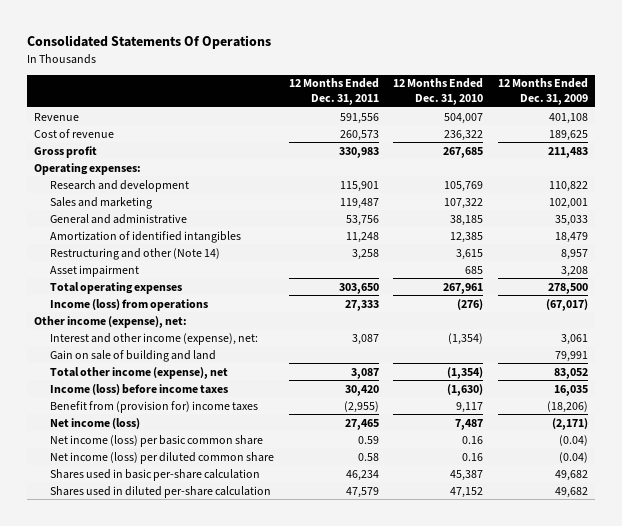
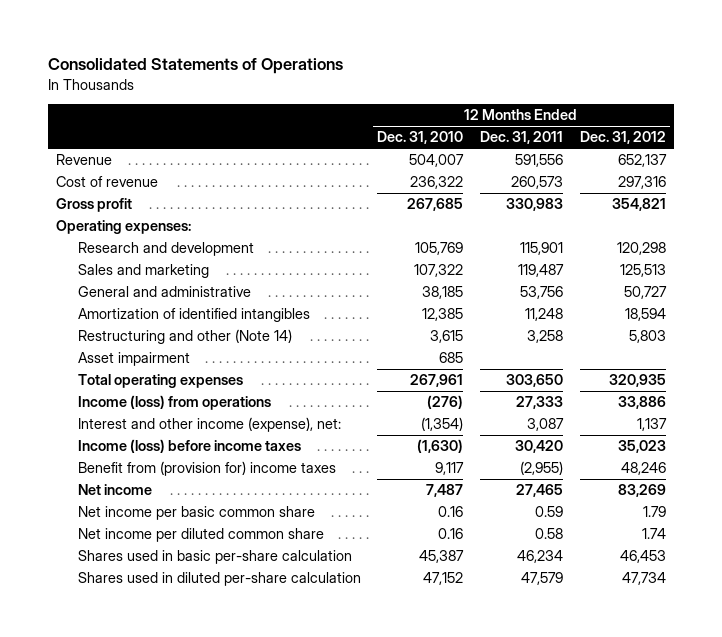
[27,35,272,50] Consolidated Statements Of Operations -> [48,58,344,75] Consolidated Statements of Operations
[497,78,588,105] 12 Months Ended Dec. 31, 2009 -> none
none -> [579,131,666,145] Dec. 31, 2012
[34,315,188,328] Other income (expense), net: -> none
[49,349,216,362] Gain on sale of building and land -> none
[49,366,228,379] Total other income (expense), net -> none
[49,417,140,429] Net income (loss) -> [77,484,152,496] Net income
[49,434,263,447] Net income (loss) per basic common share -> [77,506,315,521] Net income per basic common share
[49,451,274,464] Net income (loss) per diluted common share -> [77,528,324,543] Net income per diluted common share

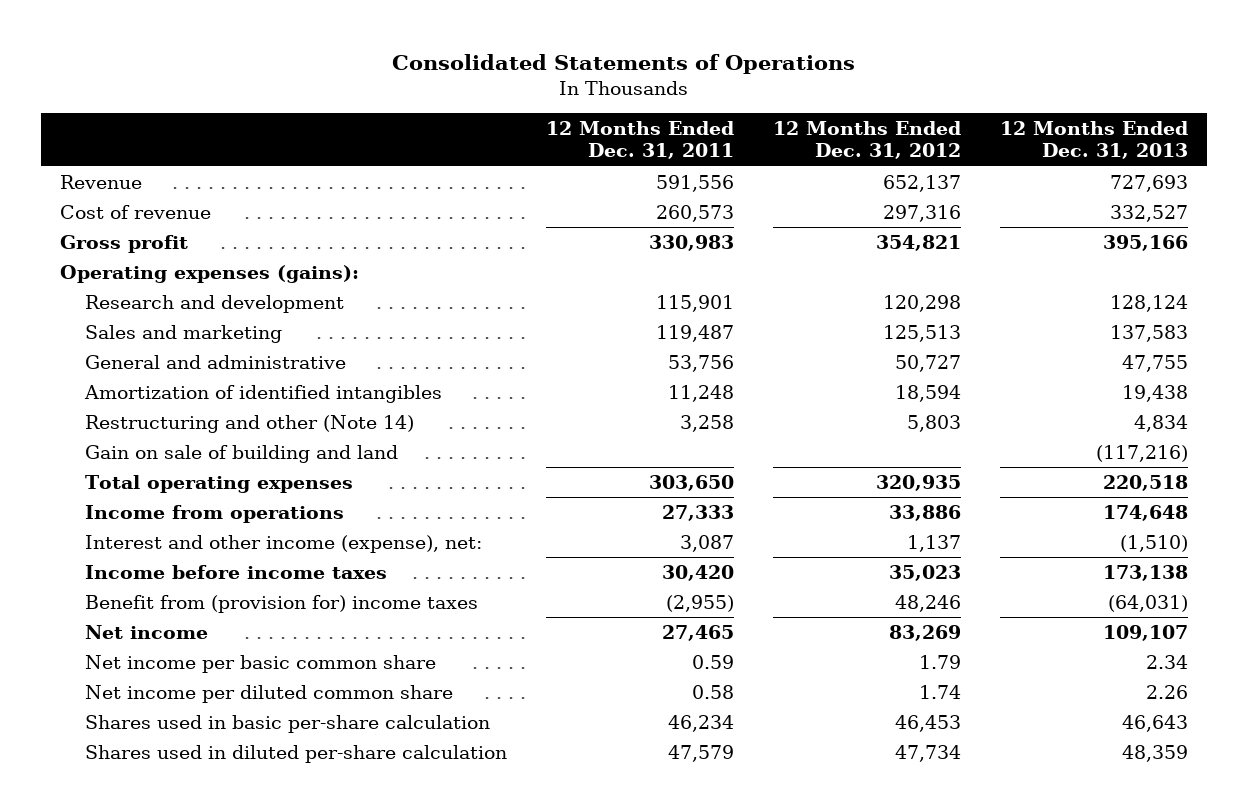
[377,131,464,145] Dec. 31, 2010 -> none
none -> [999,120,1188,160] 12 Months Ended Dec. 31, 2013
[56,220,192,235] Operating expenses: -> [60,264,360,283] Operating expenses (gains):
[77,352,190,367] Asset impairment -> none
none -> [85,444,399,463] Gain on sale of building and land
[77,395,271,411] Income (loss) from operations -> [85,504,345,523] Income from operations
[77,439,301,454] Income (loss) before income taxes -> [85,564,388,579] Income before income taxes

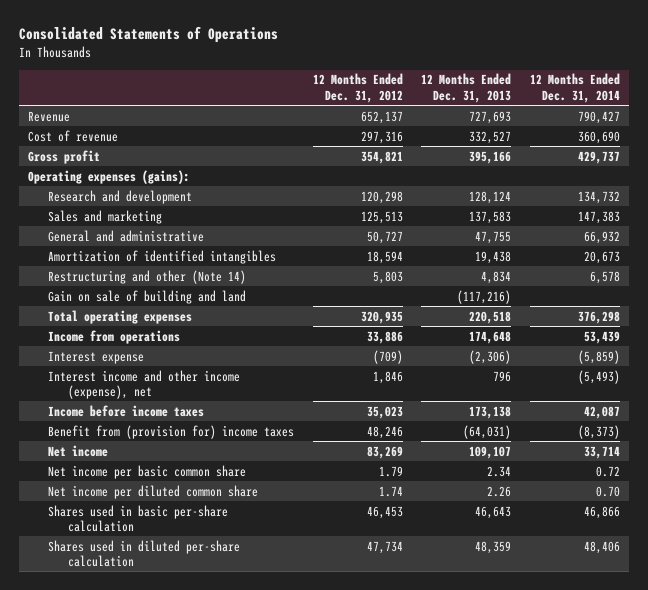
[545,120,734,160] 12 Months Ended Dec. 31, 2011 -> none
none -> [529,73,620,104] 12 Months Ended Dec. 31, 2014
none -> [47,350,144,364] Interest expense
[85,534,483,553] Interest and other income (expense), net: -> [47,369,240,400] Interest income and other income (expense), net
[906,534,961,552] 1,137 -> [372,370,403,384] 1,846
[1119,534,1188,552] (1,510) -> [493,370,512,382] 796

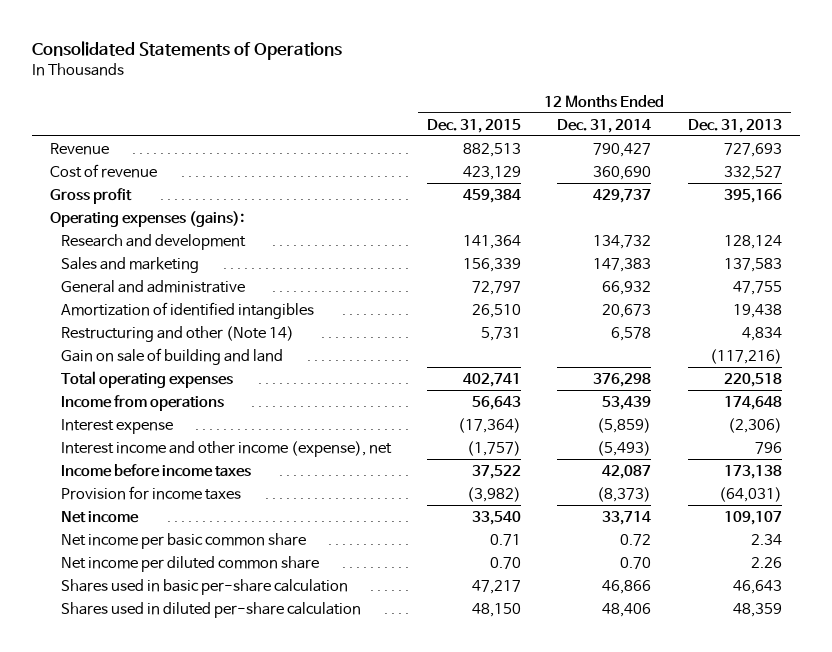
[312,73,403,104] 12 Months Ended Dec. 31, 2012 -> none
none -> [427,118,522,133] Dec. 31, 2015
[47,424,294,439] Benefit from (provision for) income taxes -> [61,485,242,500] Provision for income taxes

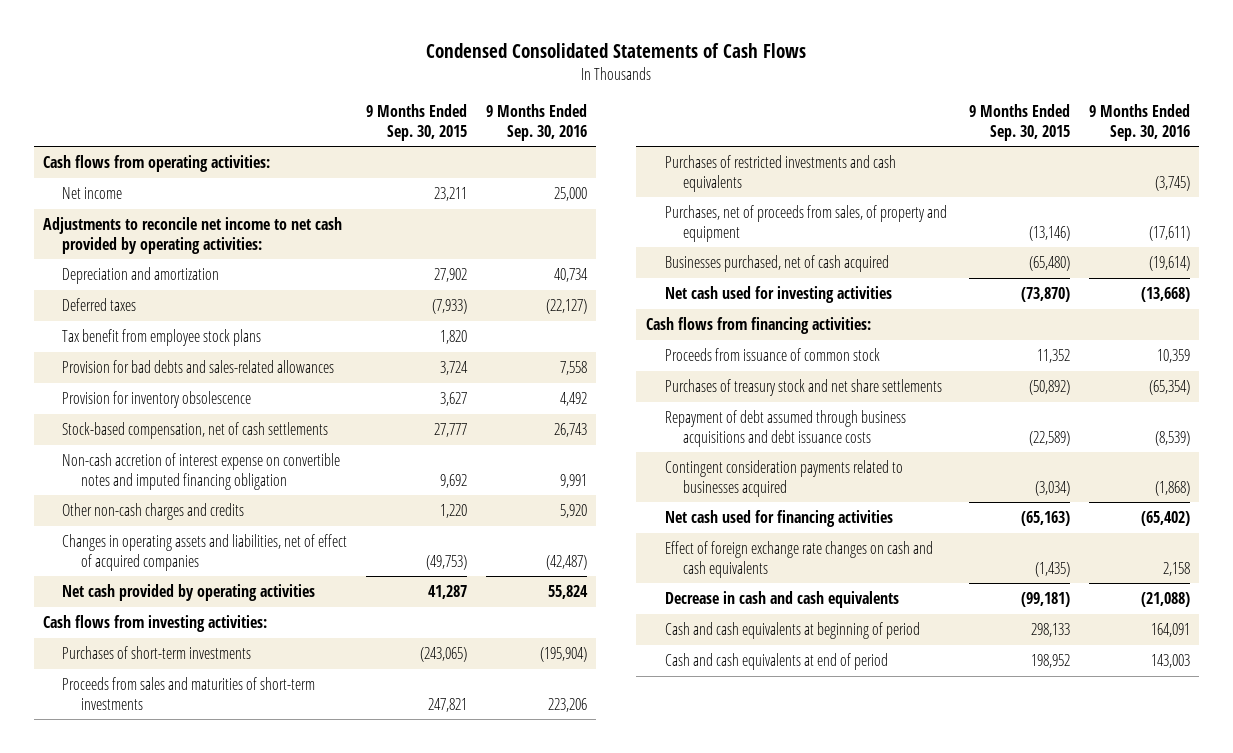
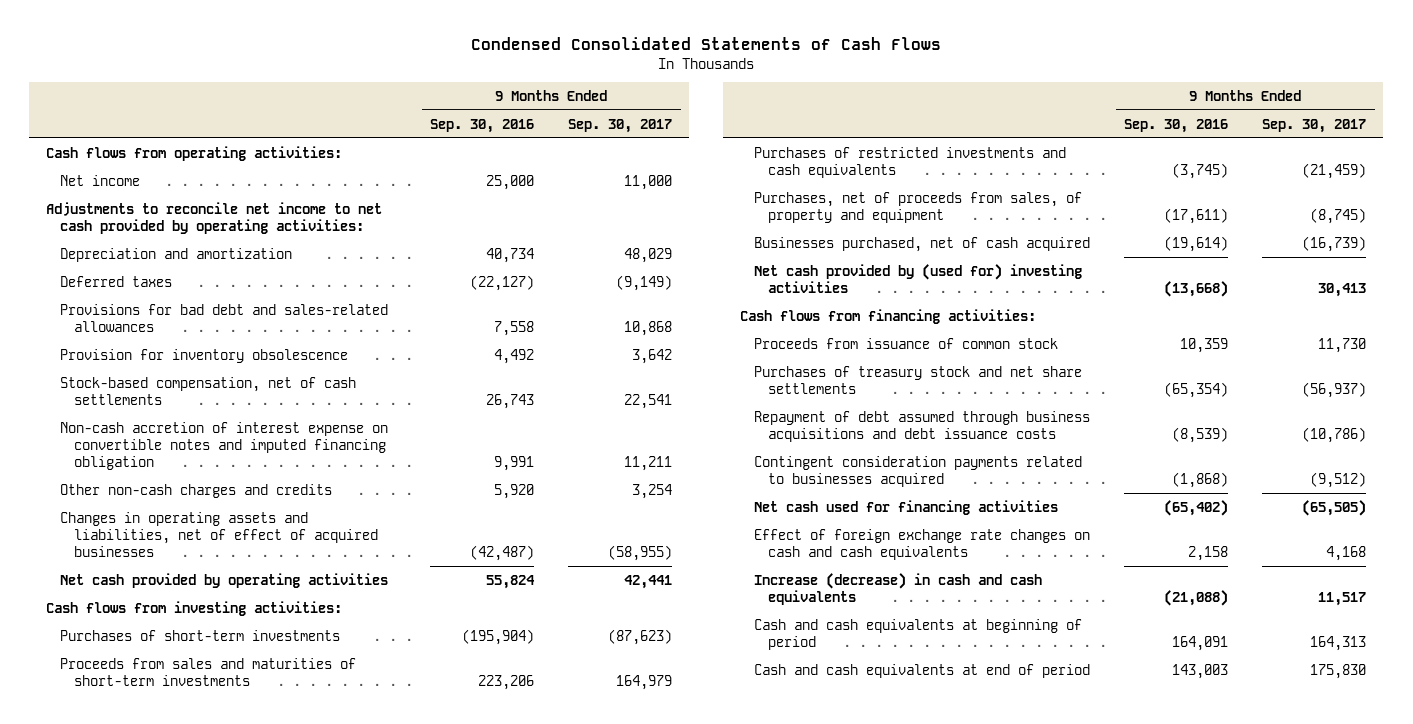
[365,104,467,141] 9 Months Ended Sep. 30, 2015 -> none
none -> [568,118,673,133] Sep. 30, 2017
[61,329,261,347] Tax benefit from employee stock plans -> none
[61,360,334,374] Provision for bad debts and sales-related allowances -> [60,303,389,332] Provisions for bad debt and sales-related allowances
[61,534,347,571] Changes in operating assets and liabilities, net of effect of acquired companies -> [60,511,379,558] Changes in operating assets and liabilities, net of effect of acquired businesses
[664,286,892,304] Net cash used for investing activities -> [754,263,1083,293] Net cash provided by (used for) investing activities
[664,591,899,609] Decrease in cash and cash equivalents -> [754,572,1043,605] Increase (decrease) in cash and cash equivalents

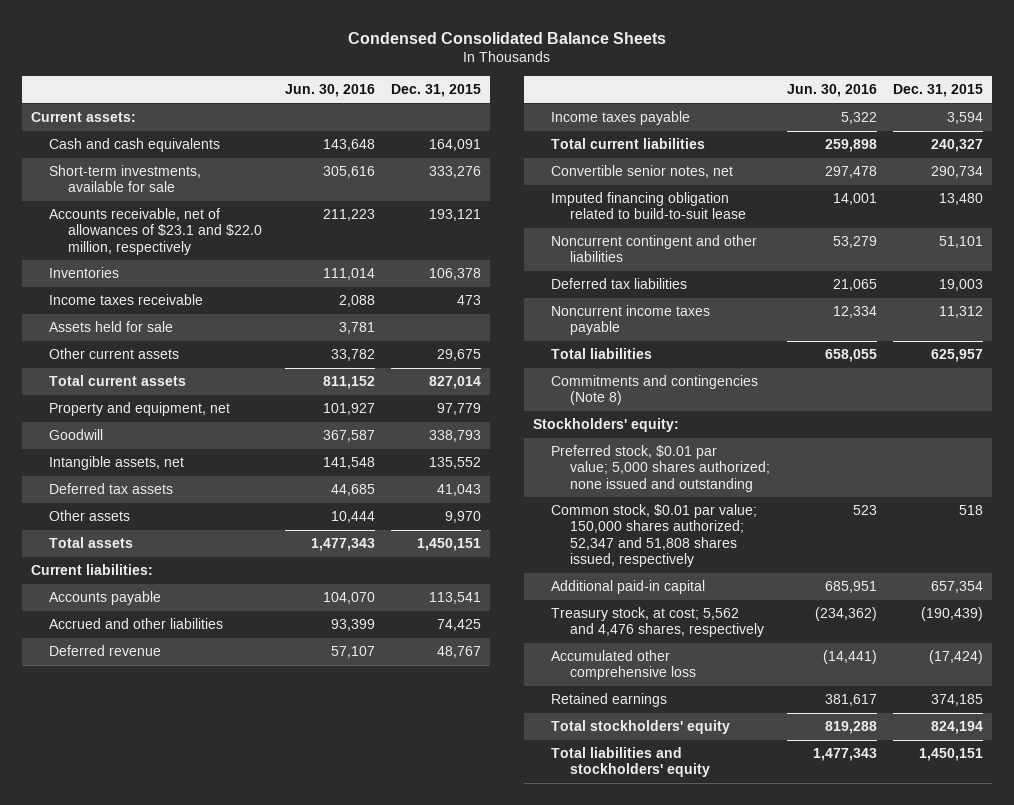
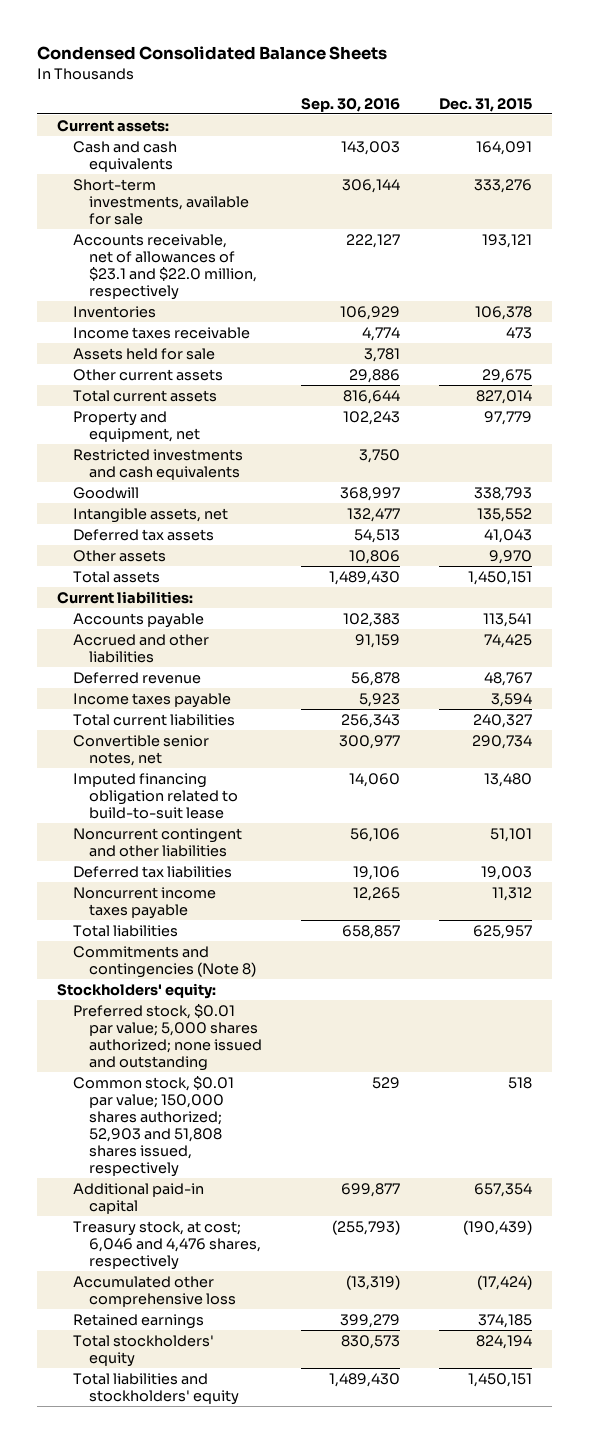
[284,84,375,98] Jun. 30, 2016 -> none
none -> [301,97,401,112] Sep. 30, 2016
none -> [73,448,244,480] Restricted investments and cash equivalents
[551,504,758,568] Common stock, $0.01 par value; 150,000 shares authorized; 52,347 and 51,808 shares issued, respectively -> [73,1075,235,1177] Common stock, $0.01 par value; 150,000 shares authorized; 52,903 and 51,808 shares issued, respectively
[551,607,765,638] Treasury stock, at cost; 5,562 and 4,476 shares, respectively -> [73,1220,262,1270] Treasury stock, at cost; 6,046 and 4,476 shares, respectively

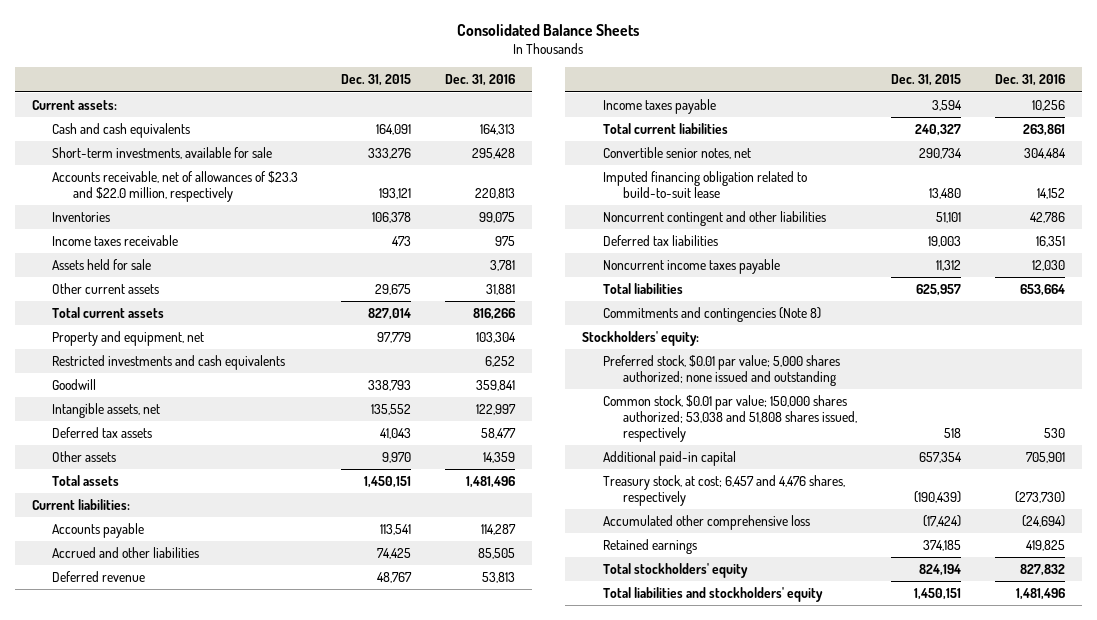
[37,46,388,61] Condensed Consolidated Balance Sheets -> [457,23,640,36] Consolidated Balance Sheets
[301,97,401,112] Sep. 30, 2016 -> none
none -> [444,74,515,87] Dec. 31, 2016
[73,233,258,300] Accounts receivable, net of allowances of $23.1 and $22.0 million, respectively -> [52,171,299,203] Accounts receivable, net of allowances of $23.3 and $22.0 million, respectively
[73,1075,235,1177] Common stock, $0.01 par value; 150,000 shares authorized; 52,903 and 51,808 shares issued, respectively -> [602,395,858,443] Common stock, $0.01 par value; 150,000 shares authorized; 53,038 and 51,808 shares issued, respectively
[73,1220,262,1270] Treasury stock, at cost; 6,046 and 4,476 shares, respectively -> [602,475,845,507] Treasury stock, at cost; 6,457 and 4,476 shares, respectively

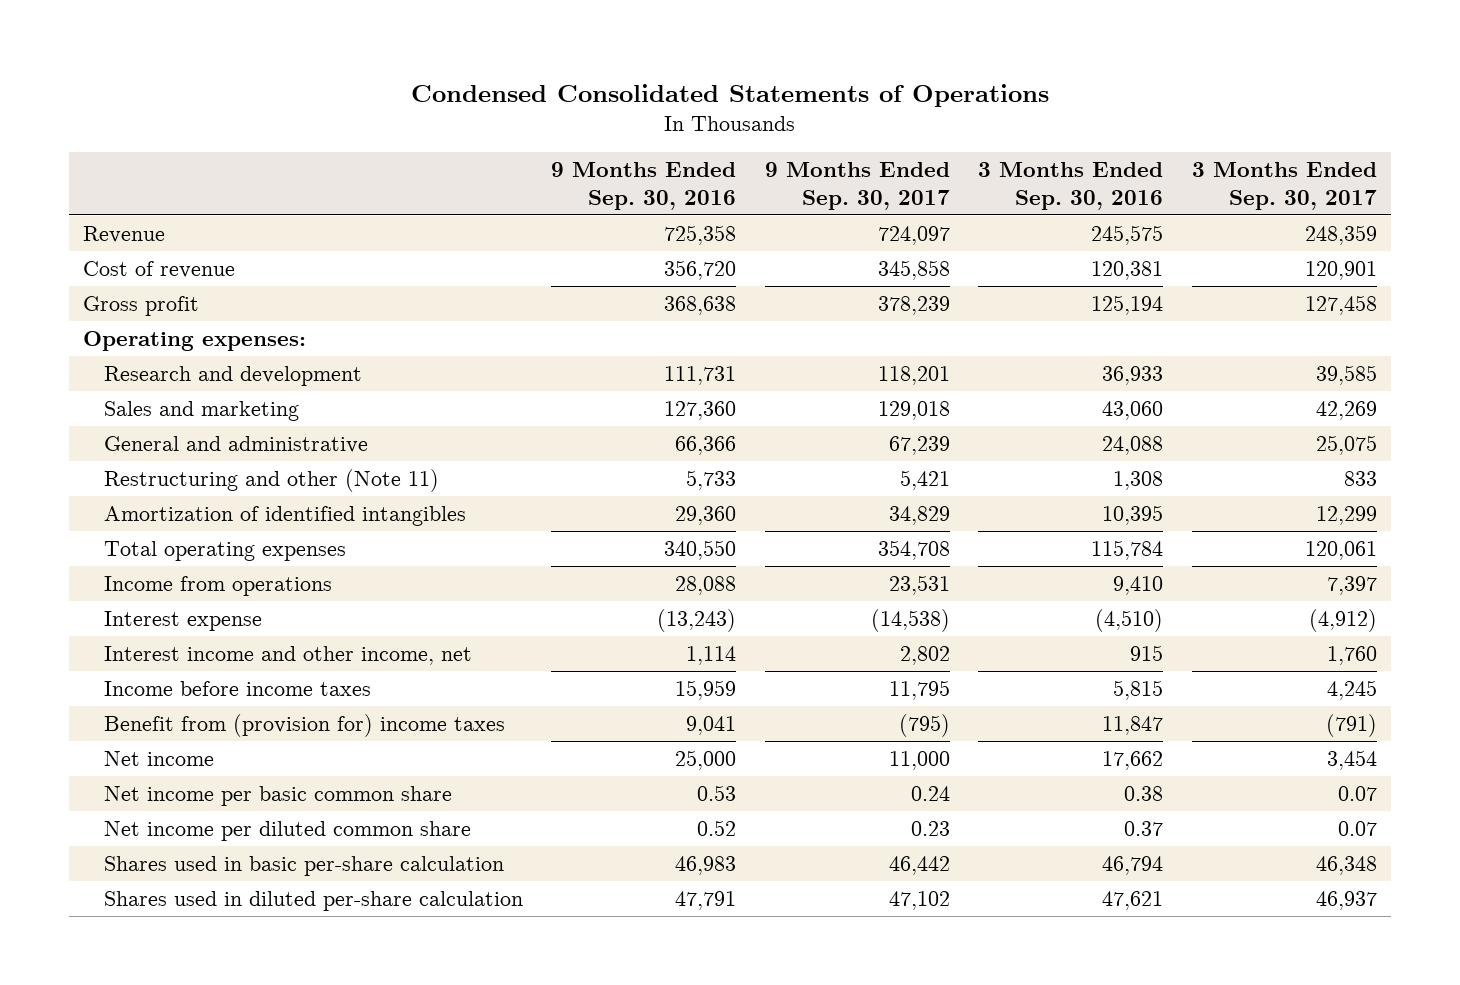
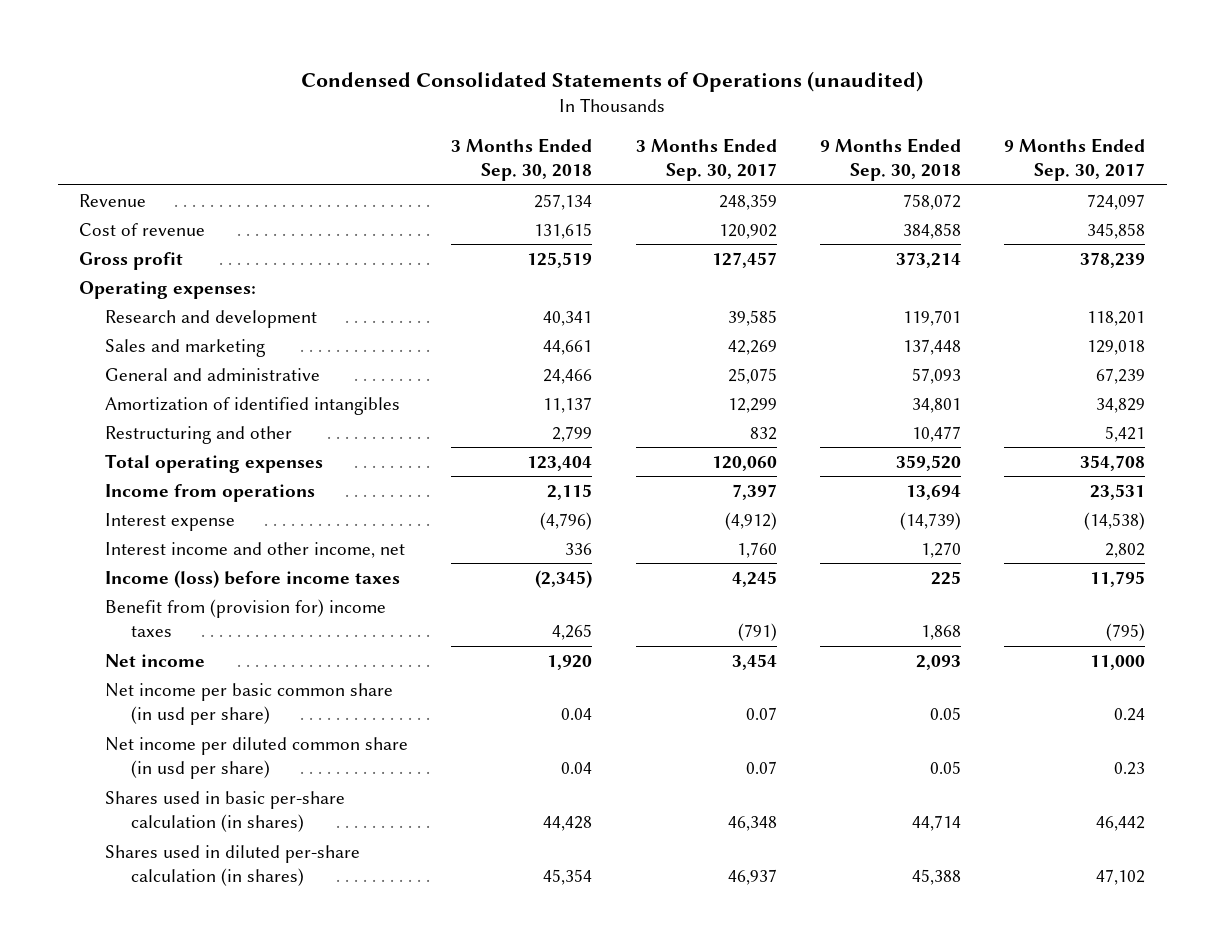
[410,83,1049,107] Condensed Consolidated Statements of Operations -> [301,70,924,92] Condensed Consolidated Statements of Operations (unaudited)
[551,161,737,210] 9 Months Ended Sep. 30, 2016 -> none
[978,161,1164,210] 3 Months Ended Sep. 30, 2016 -> none
none -> [451,137,593,182] 3 Months Ended Sep. 30, 2018
none -> [819,137,961,182] 9 Months Ended Sep. 30, 2018
[1304,260,1377,280] 120,901 -> [718,223,777,239] 120,902
[1304,294,1377,315] 127,458 -> [711,251,777,268] 127,457
[103,468,439,492] Restructuring and other (Note 11) -> none
none -> [104,425,292,444] Restructuring and other
[1304,540,1377,560] 120,061 -> [711,455,777,471] 120,060
[103,680,371,696] Income before income taxes -> [104,569,400,588] Income (loss) before income taxes
[103,785,452,806] Net income per basic common share -> [104,682,393,726] Net income per basic common share (in usd per share)
[103,820,471,841] Net income per diluted common share -> [104,736,408,780] Net income per diluted common share (in usd per share)
[103,855,504,876] Shares used in basic per-share calculation -> [104,790,345,833] Shares used in basic per-share calculation (in shares)
[103,890,523,911] Shares used in diluted per-share calculation -> [104,844,360,887] Shares used in diluted per-share calculation (in shares)

